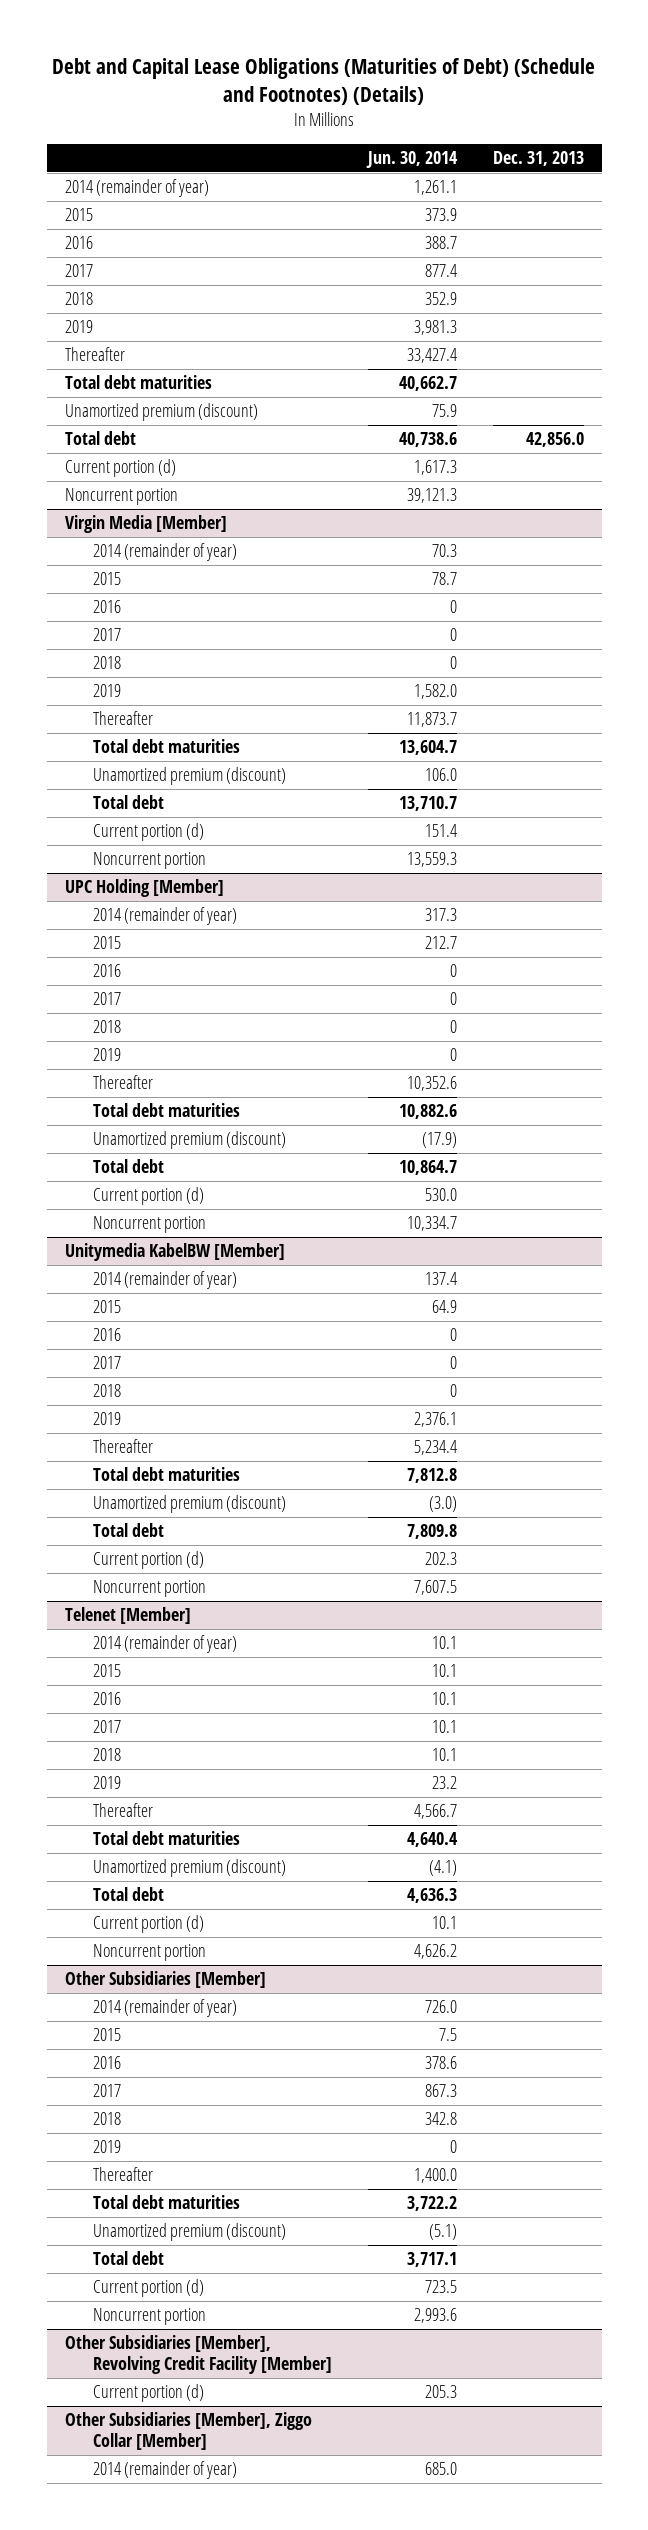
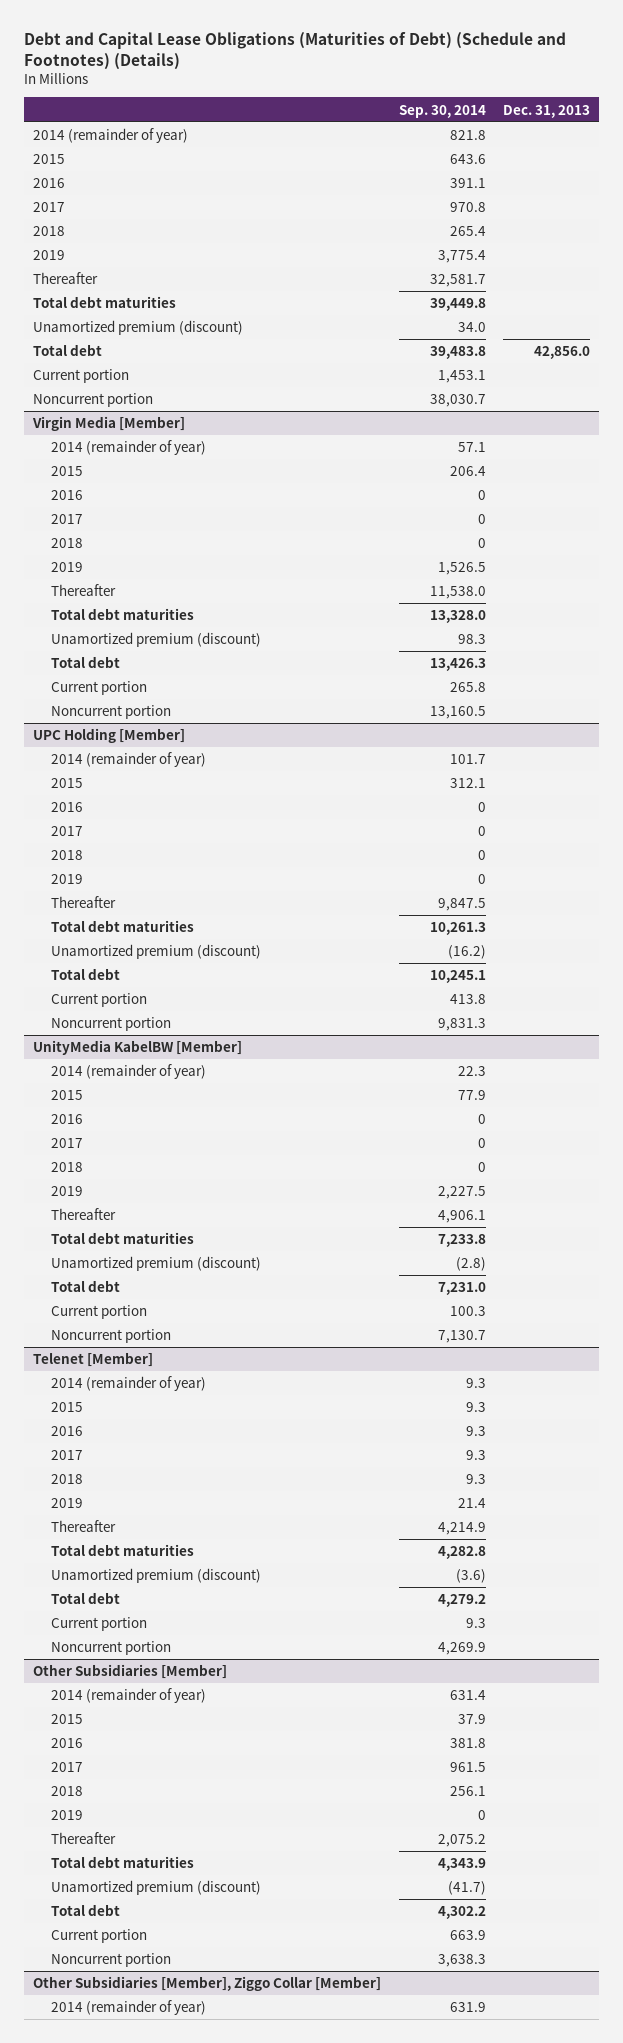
[365,151,458,169] Jun. 30, 2014 -> none
none -> [398,104,486,118] Sep. 30, 2014
[64,459,176,478] Current portion (d) -> [33,369,130,384] Current portion
[92,823,204,842] Current portion (d) -> [50,681,147,696] Current portion
[92,1187,204,1206] Current portion (d) -> [50,993,147,1008] Current portion
[64,1243,285,1262] Unitymedia KabelBW [Member] -> [33,1040,243,1056] UnityMedia KabelBW [Member]
[92,1551,204,1570] Current portion (d) -> [50,1305,147,1320] Current portion
[92,1915,204,1934] Current portion (d) -> [50,1617,147,1632] Current portion
[92,2279,204,2298] Current portion (d) -> [50,1929,147,1944] Current portion
[64,2335,332,2375] Other Subsidiaries [Member], Revolving Credit Facility [Member] -> none
[92,2384,204,2403] Current portion (d) -> none

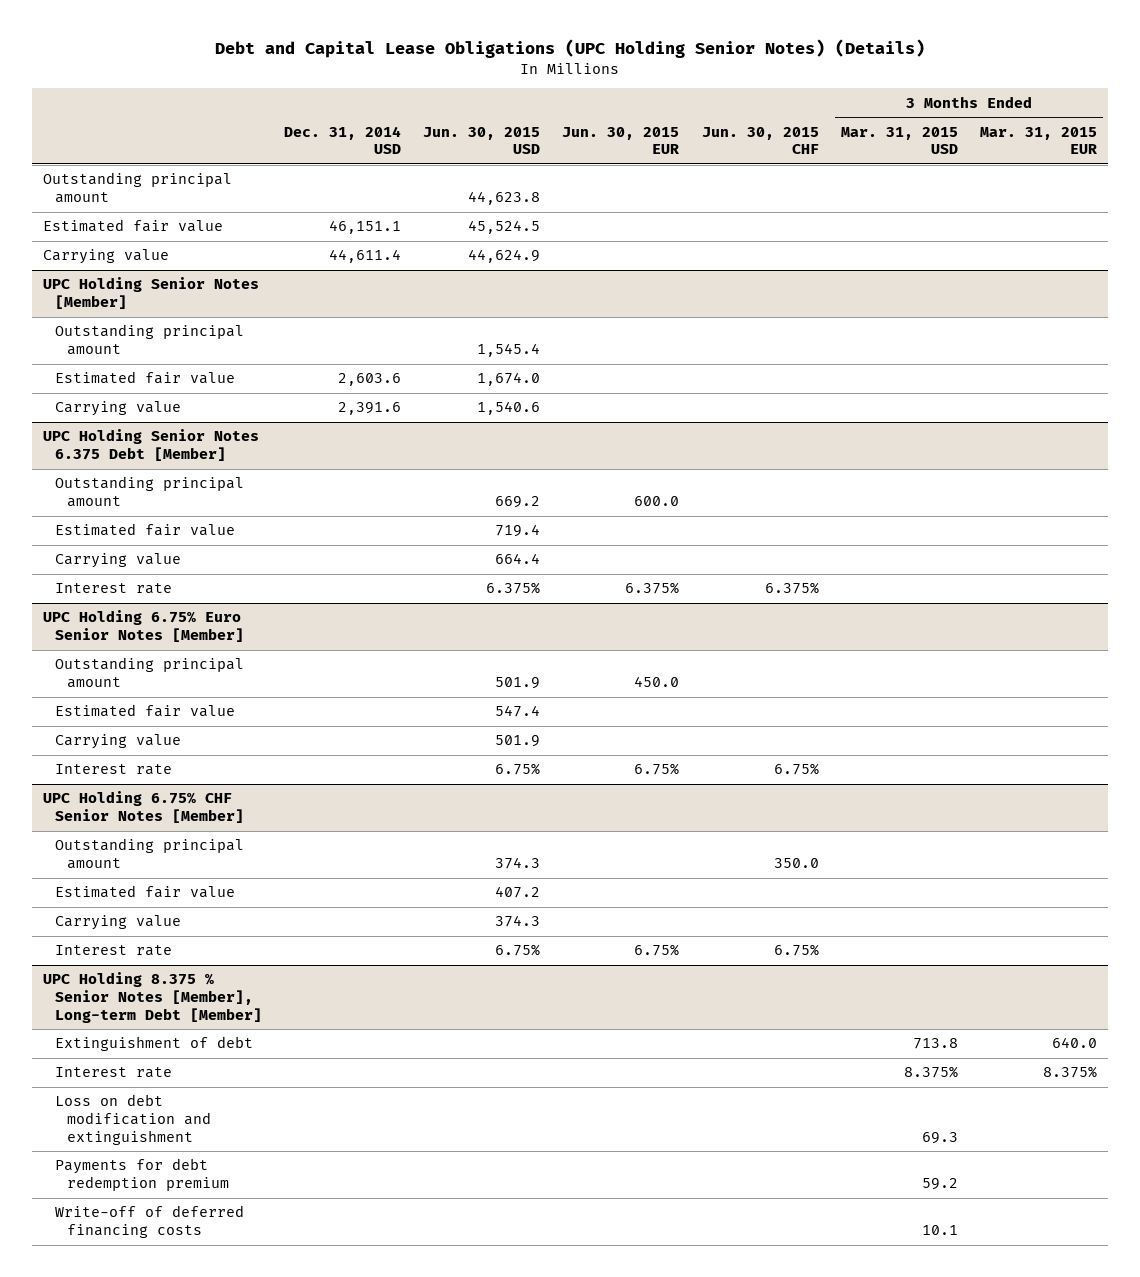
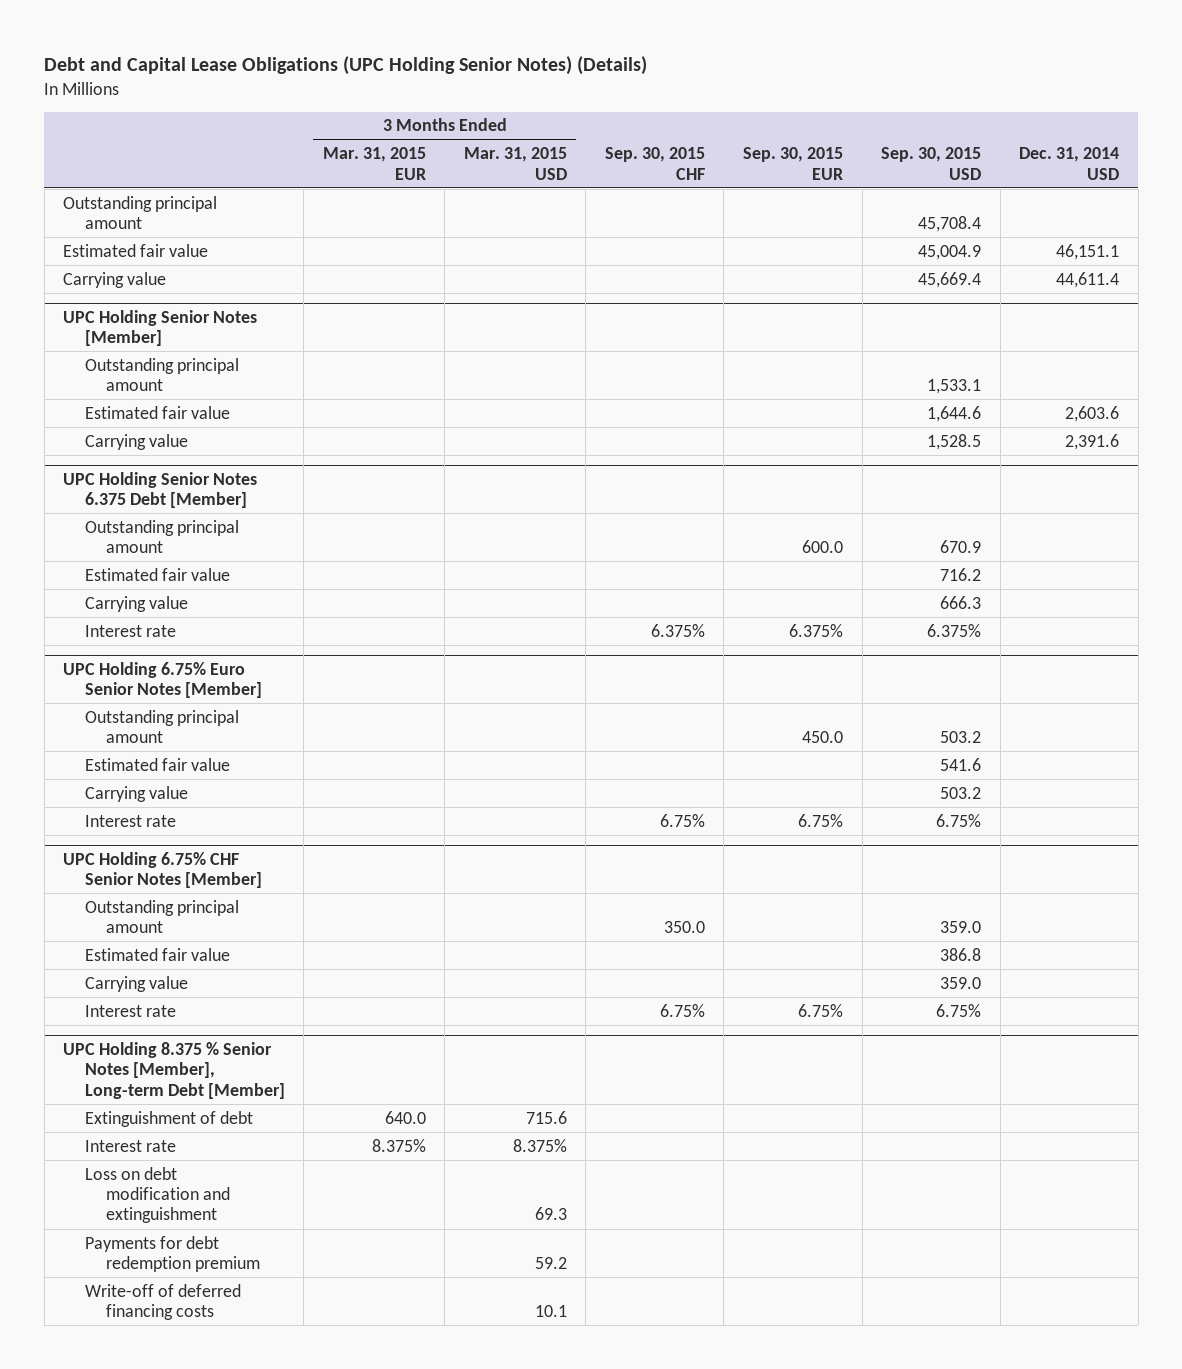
[423,126,541,155] Jun. 30, 2015 USD -> none
[562,126,680,155] Jun. 30, 2015 EUR -> none
[701,126,819,155] Jun. 30, 2015 CHF -> none
none -> [604,147,705,180] Sep. 30, 2015 CHF
none -> [743,147,844,180] Sep. 30, 2015 EUR
none -> [881,147,982,180] Sep. 30, 2015 USD
[912,1038,958,1050] 713.8 -> [525,1110,567,1124] 715.6

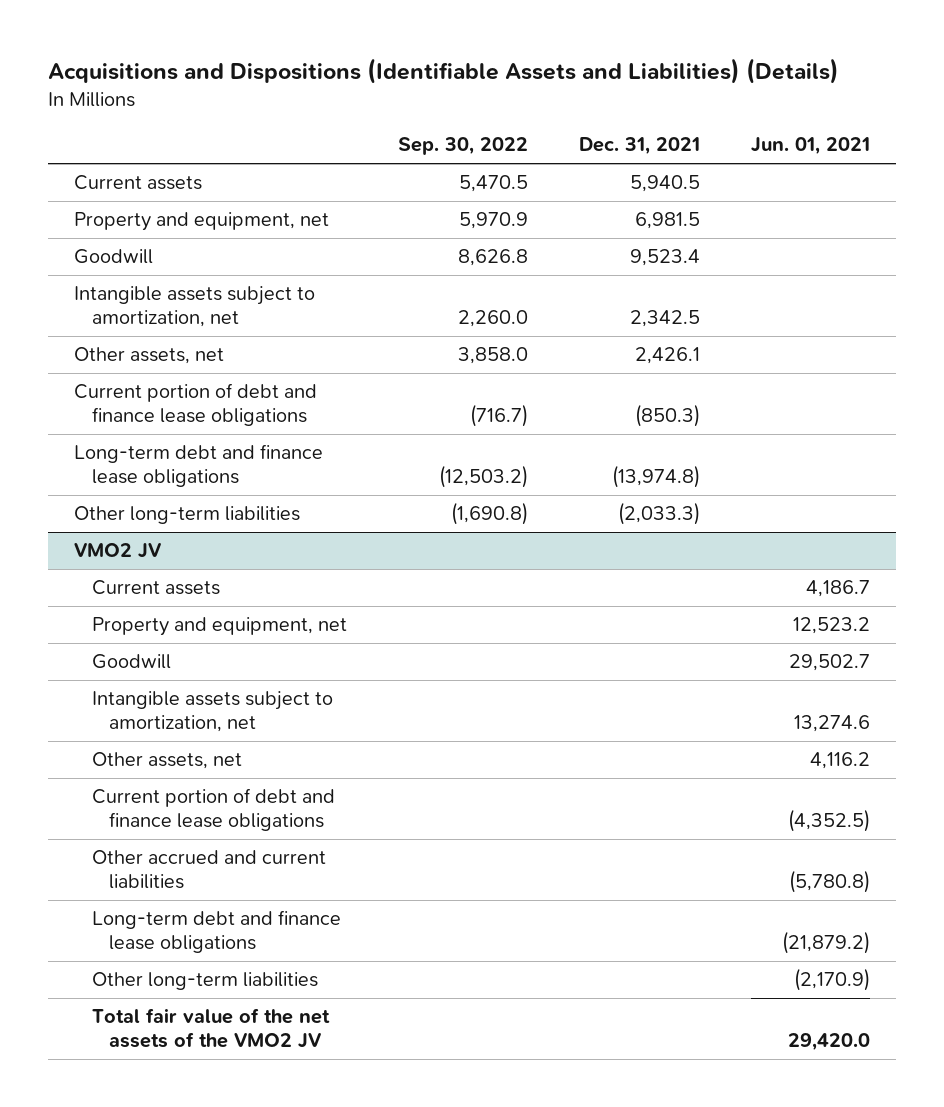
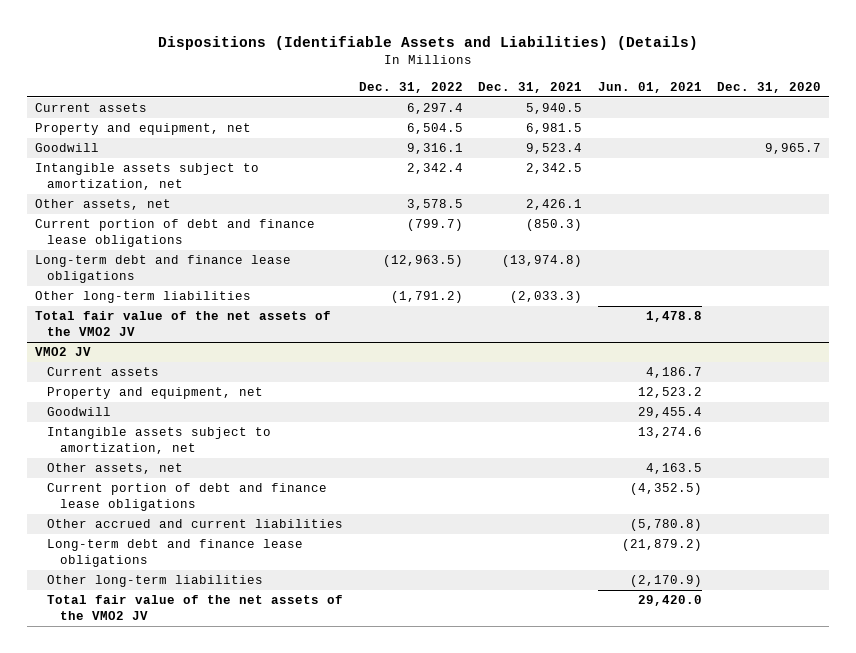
[48,57,840,84] Acquisitions and Dispositions (Identifiable Assets and Liabilities) (Details) -> [157,35,698,50] Dispositions (Identifiable Assets and Liabilities) (Details)
[397,137,528,156] Sep. 30, 2022 -> none
none -> [358,81,463,93] Dec. 31, 2022
none -> [717,81,822,93] Dec. 31, 2020
none -> [34,311,331,337] Total fair value of the net assets of the VMO2 JV
[789,654,871,672] 29,502.7 -> [637,407,702,419] 29,455.4
[810,752,871,770] 4,116.2 -> [645,463,702,475] 4,163.5

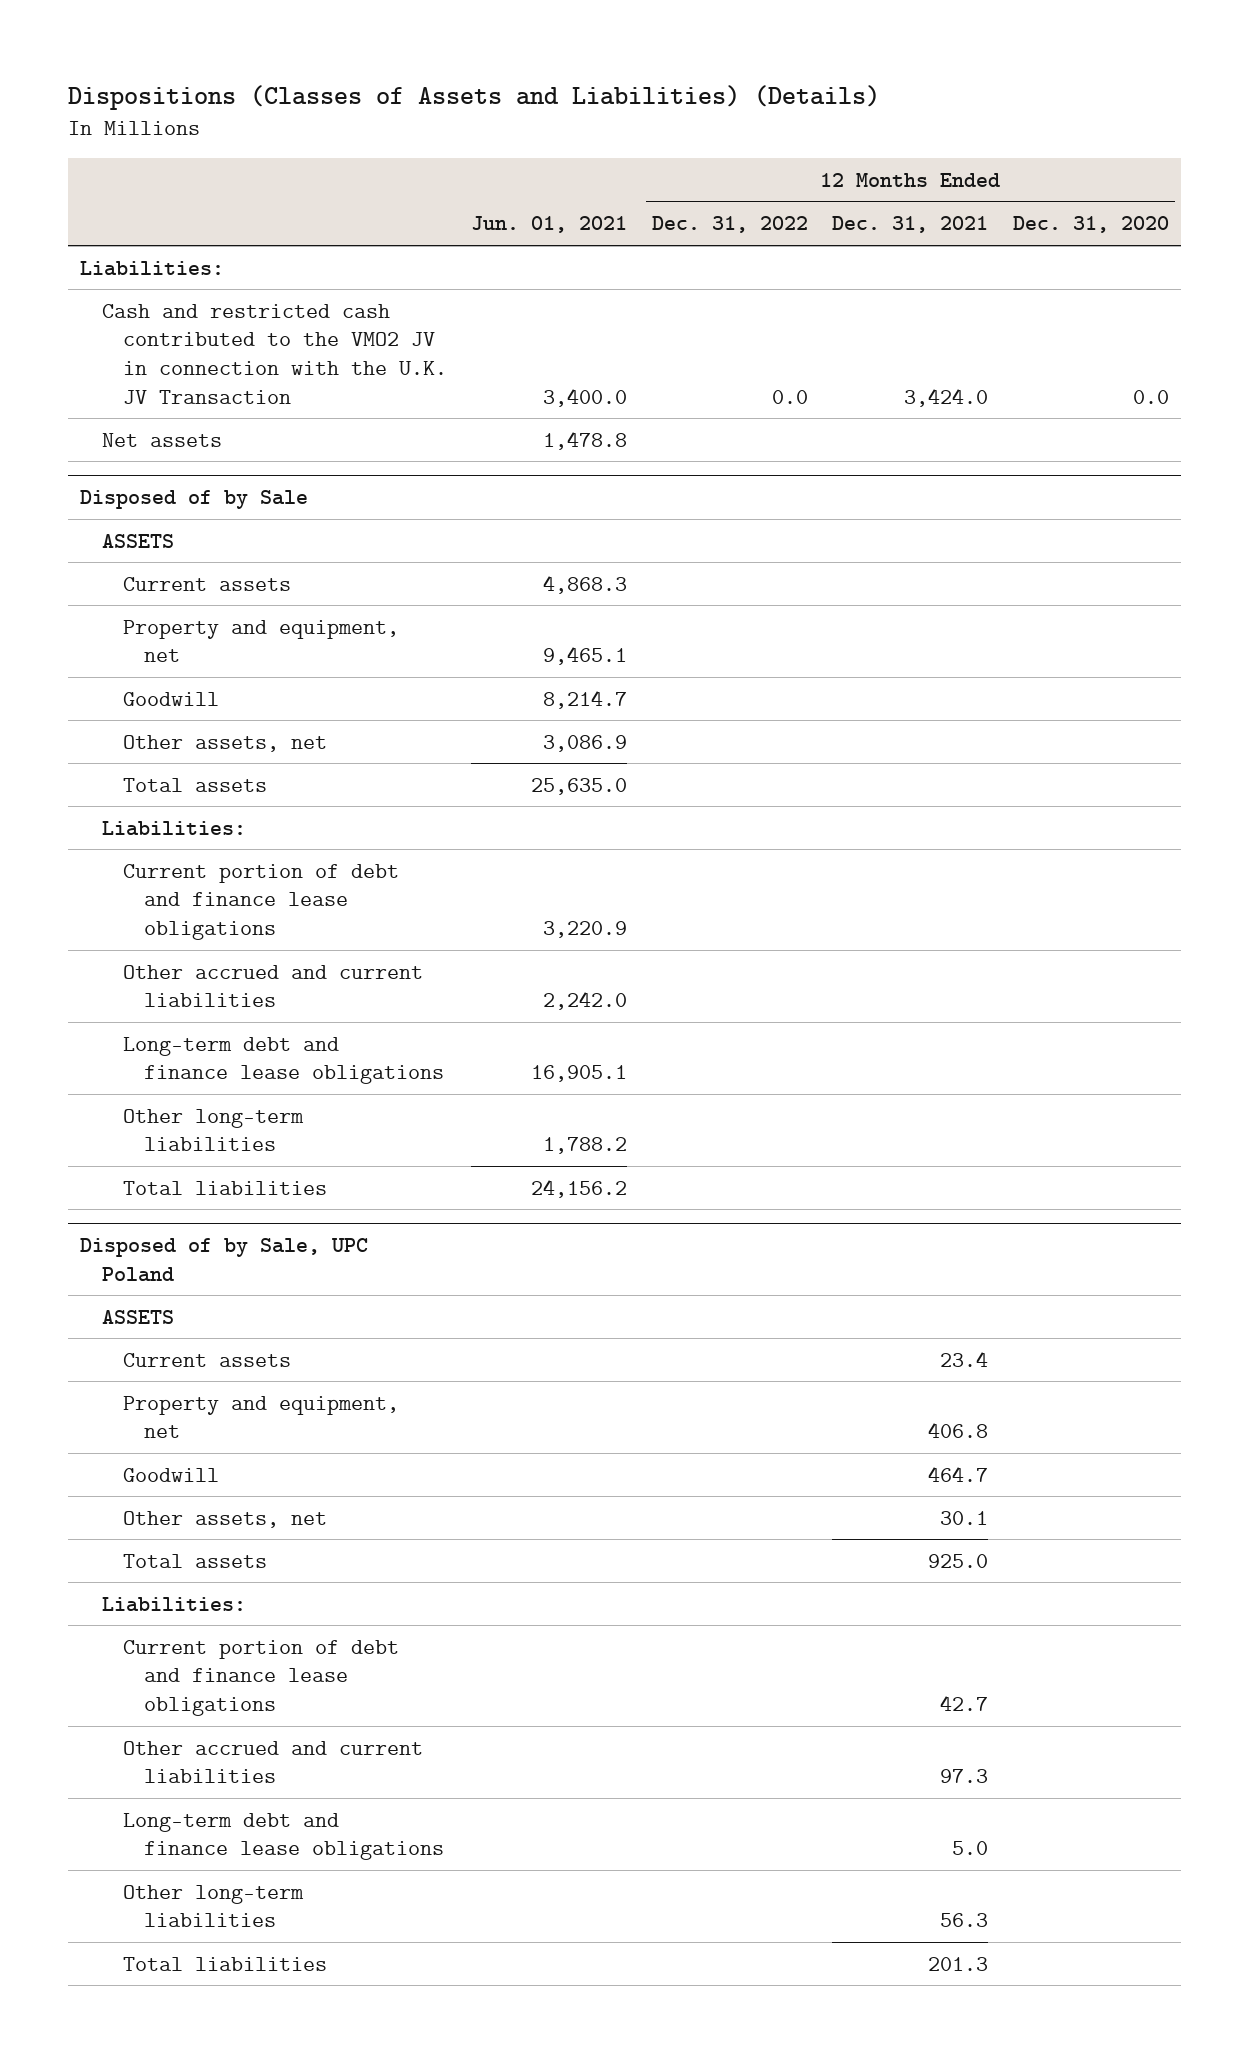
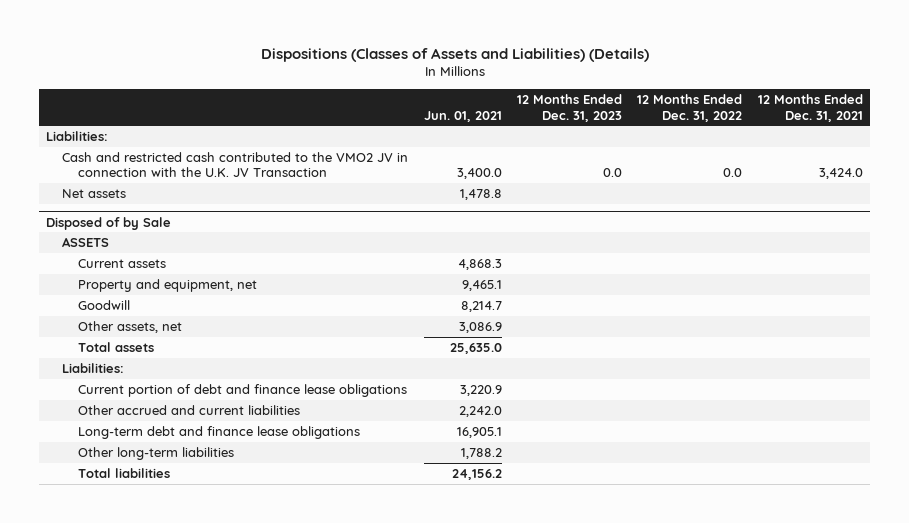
[1012,216,1169,234] Dec. 31, 2020 -> none
none -> [516,93,622,122] 12 Months Ended Dec. 31, 2023
[80,1238,369,1282] Disposed of by Sale, UPC Poland -> none
[101,1309,174,1324] ASSETS -> none
[123,1352,292,1367] Current assets -> none
[123,1395,400,1439] Property and equipment, net -> none
[123,1467,220,1482] Goodwill -> none
[123,1510,328,1528] Other assets, net -> none
[123,1553,268,1568] Total assets -> none
[101,1596,246,1612] Liabilities: -> none
[123,1639,400,1717] Current portion of debt and finance lease obligations -> none
[123,1740,424,1784] Other accrued and current liabilities -> none
[123,1812,445,1861] Long-term debt and finance lease obligations -> none
[123,1884,305,1928] Other long-term liabilities -> none
[123,1956,328,1971] Total liabilities -> none

